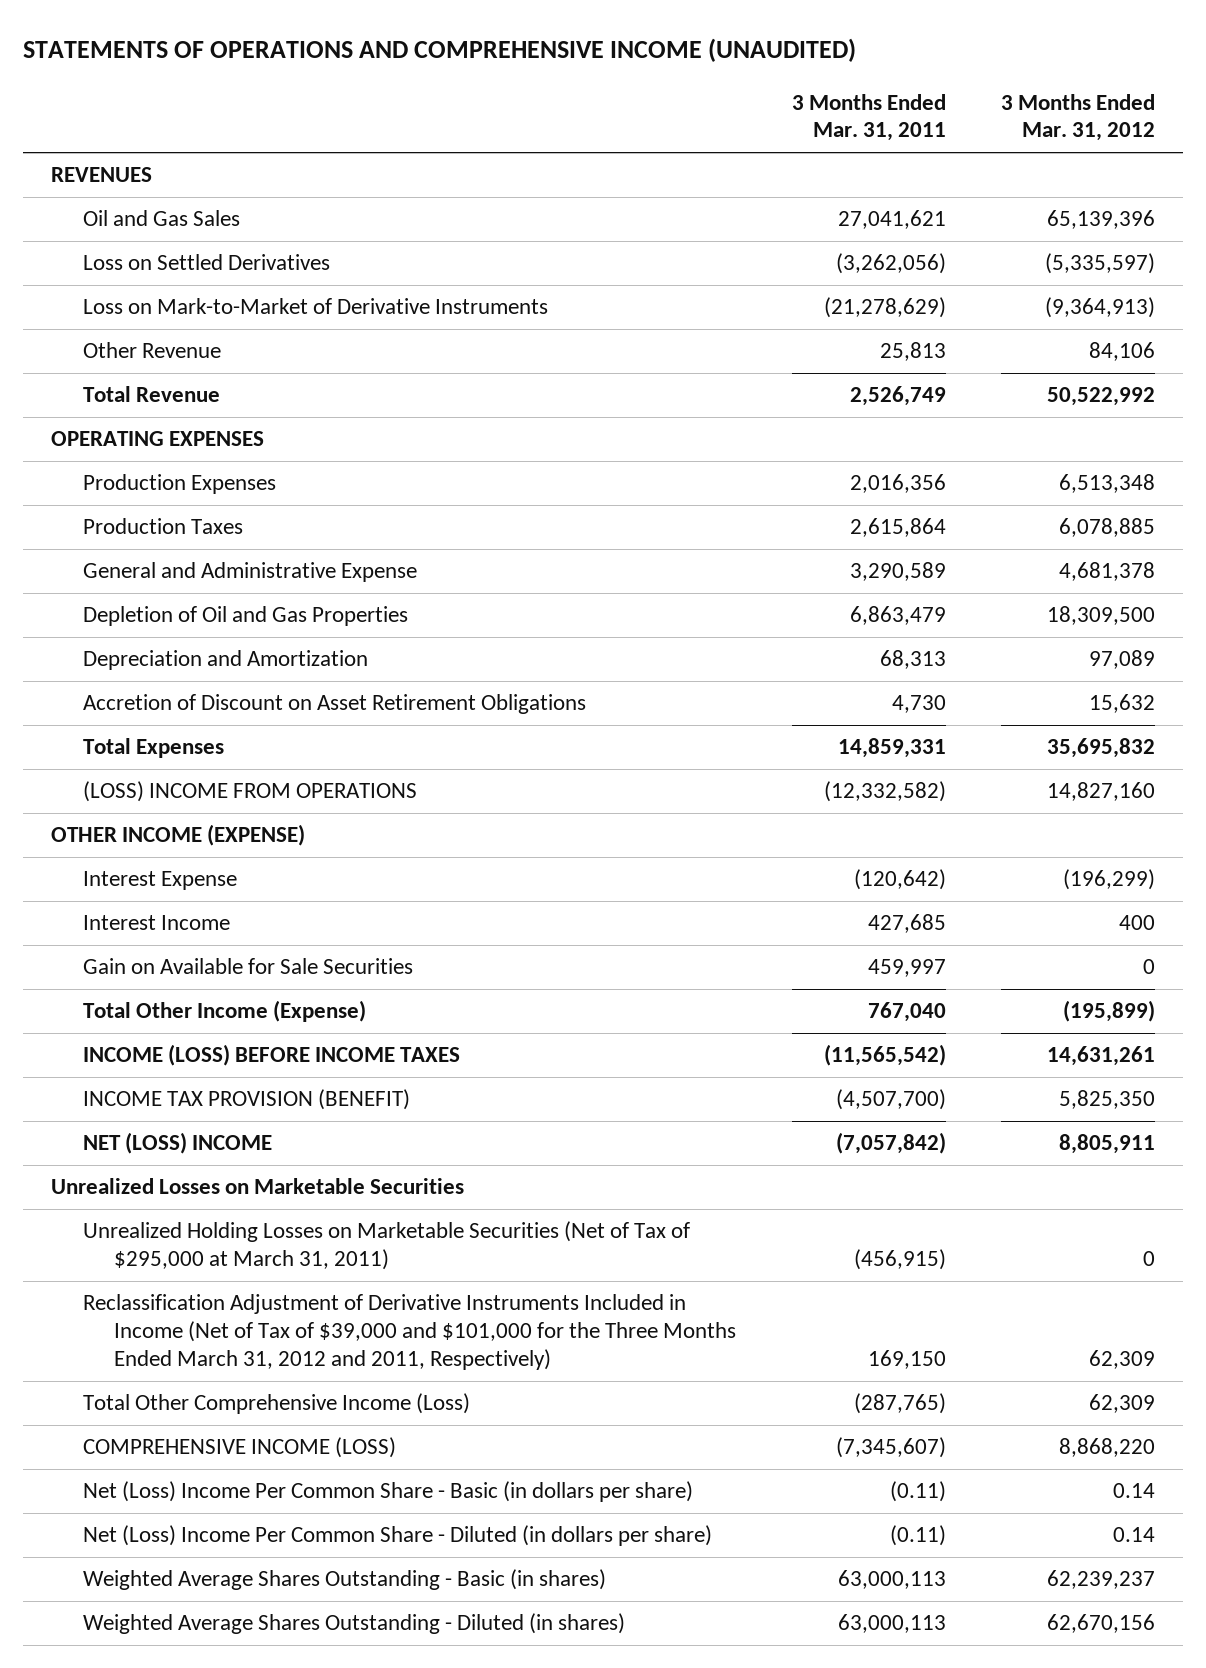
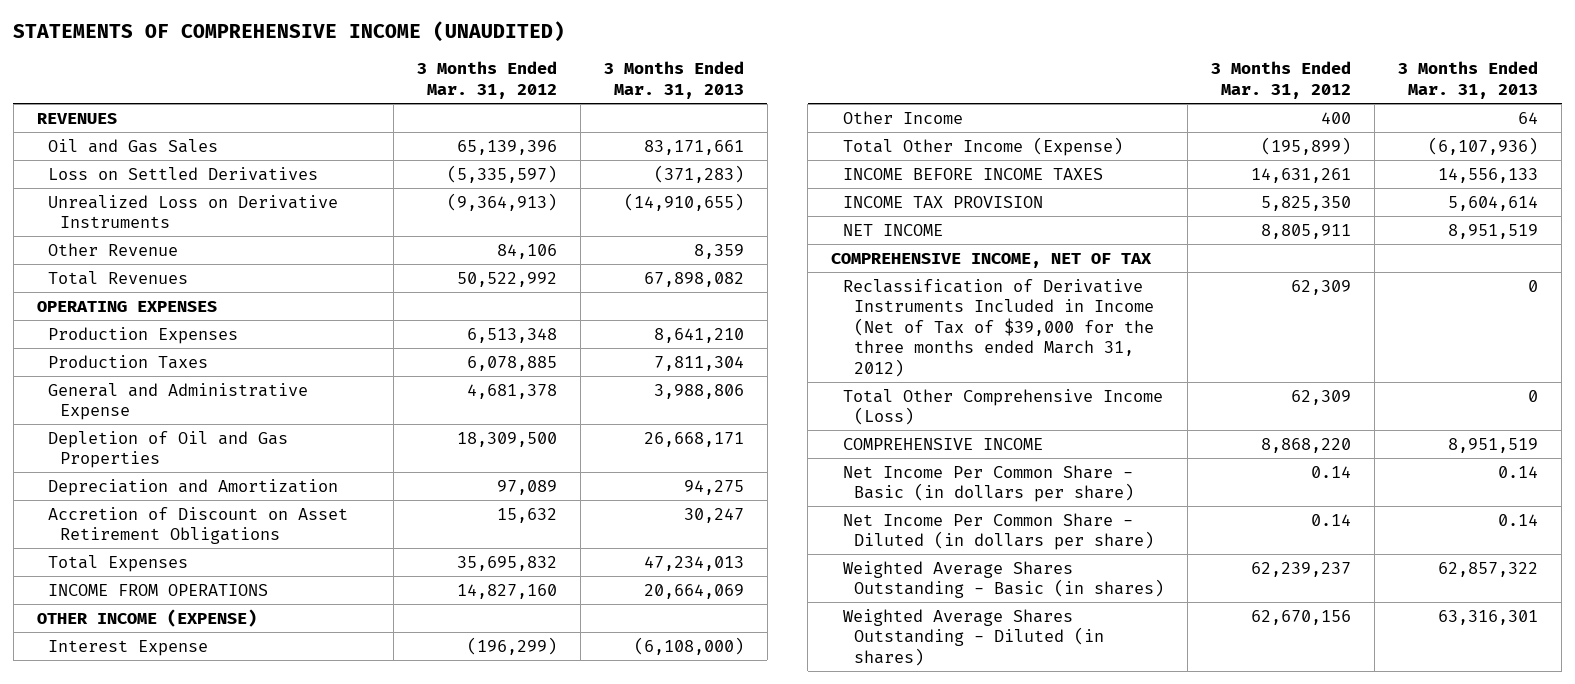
[23,38,857,63] STATEMENTS OF OPERATIONS AND COMPREHENSIVE INCOME (UNAUDITED) -> [13,21,566,43] STATEMENTS OF COMPREHENSIVE INCOME (UNAUDITED)
[791,93,946,142] 3 Months Ended Mar. 31, 2011 -> none
none -> [603,61,744,99] 3 Months Ended Mar. 31, 2013
[82,298,548,315] Loss on Mark-to-Market of Derivative Instruments -> [48,194,339,229] Unrealized Loss on Derivative Instruments
[82,386,220,403] Total Revenue -> [48,270,189,285] Total Revenues
[82,781,417,803] (LOSS) INCOME FROM OPERATIONS -> [48,583,269,596] INCOME FROM OPERATIONS
[82,958,413,975] Gain on Available for Sale Securities -> none
[82,915,230,931] Interest Income -> [842,110,963,124] Other Income
[51,1178,465,1195] Unrealized Losses on Marketable Securities -> none
[82,1221,690,1271] Unrealized Holding Losses on Marketable Securities (Net of Tax of $295,000 at March 31, 2011) -> none
[82,1044,460,1067] INCOME (LOSS) BEFORE INCOME TAXES -> [842,167,1103,180] INCOME BEFORE INCOME TAXES
[82,1089,410,1111] INCOME TAX PROVISION (BENEFIT) -> [842,195,1043,208] INCOME TAX PROVISION
[82,1132,272,1155] NET (LOSS) INCOME -> [842,223,943,236] NET INCOME
none -> [831,252,1153,268] COMPREHENSIVE INCOME, NET OF TAX
[82,1294,737,1370] Reclassification Adjustment of Derivative Instruments Included in Income (Net of Tax of $39,000 and $101,000 for the Three Months Ended March 31, 2012 and 2011, Respectively) -> [842,278,1155,377] Reclassification of Derivative Instruments Included in Income (Net of Tax of $39,000 for the three months ended March 31, 2012)
[82,1437,396,1459] COMPREHENSIVE INCOME (LOSS) -> [842,437,1043,450] COMPREHENSIVE INCOME
[82,1481,693,1503] Net (Loss) Income Per Common Share - Basic (in dollars per share) -> [842,464,1135,503] Net Income Per Common Share - Basic (in dollars per share)
[82,1525,712,1547] Net (Loss) Income Per Common Share - Diluted (in dollars per share) -> [842,512,1155,551] Net Income Per Common Share - Diluted (in dollars per share)

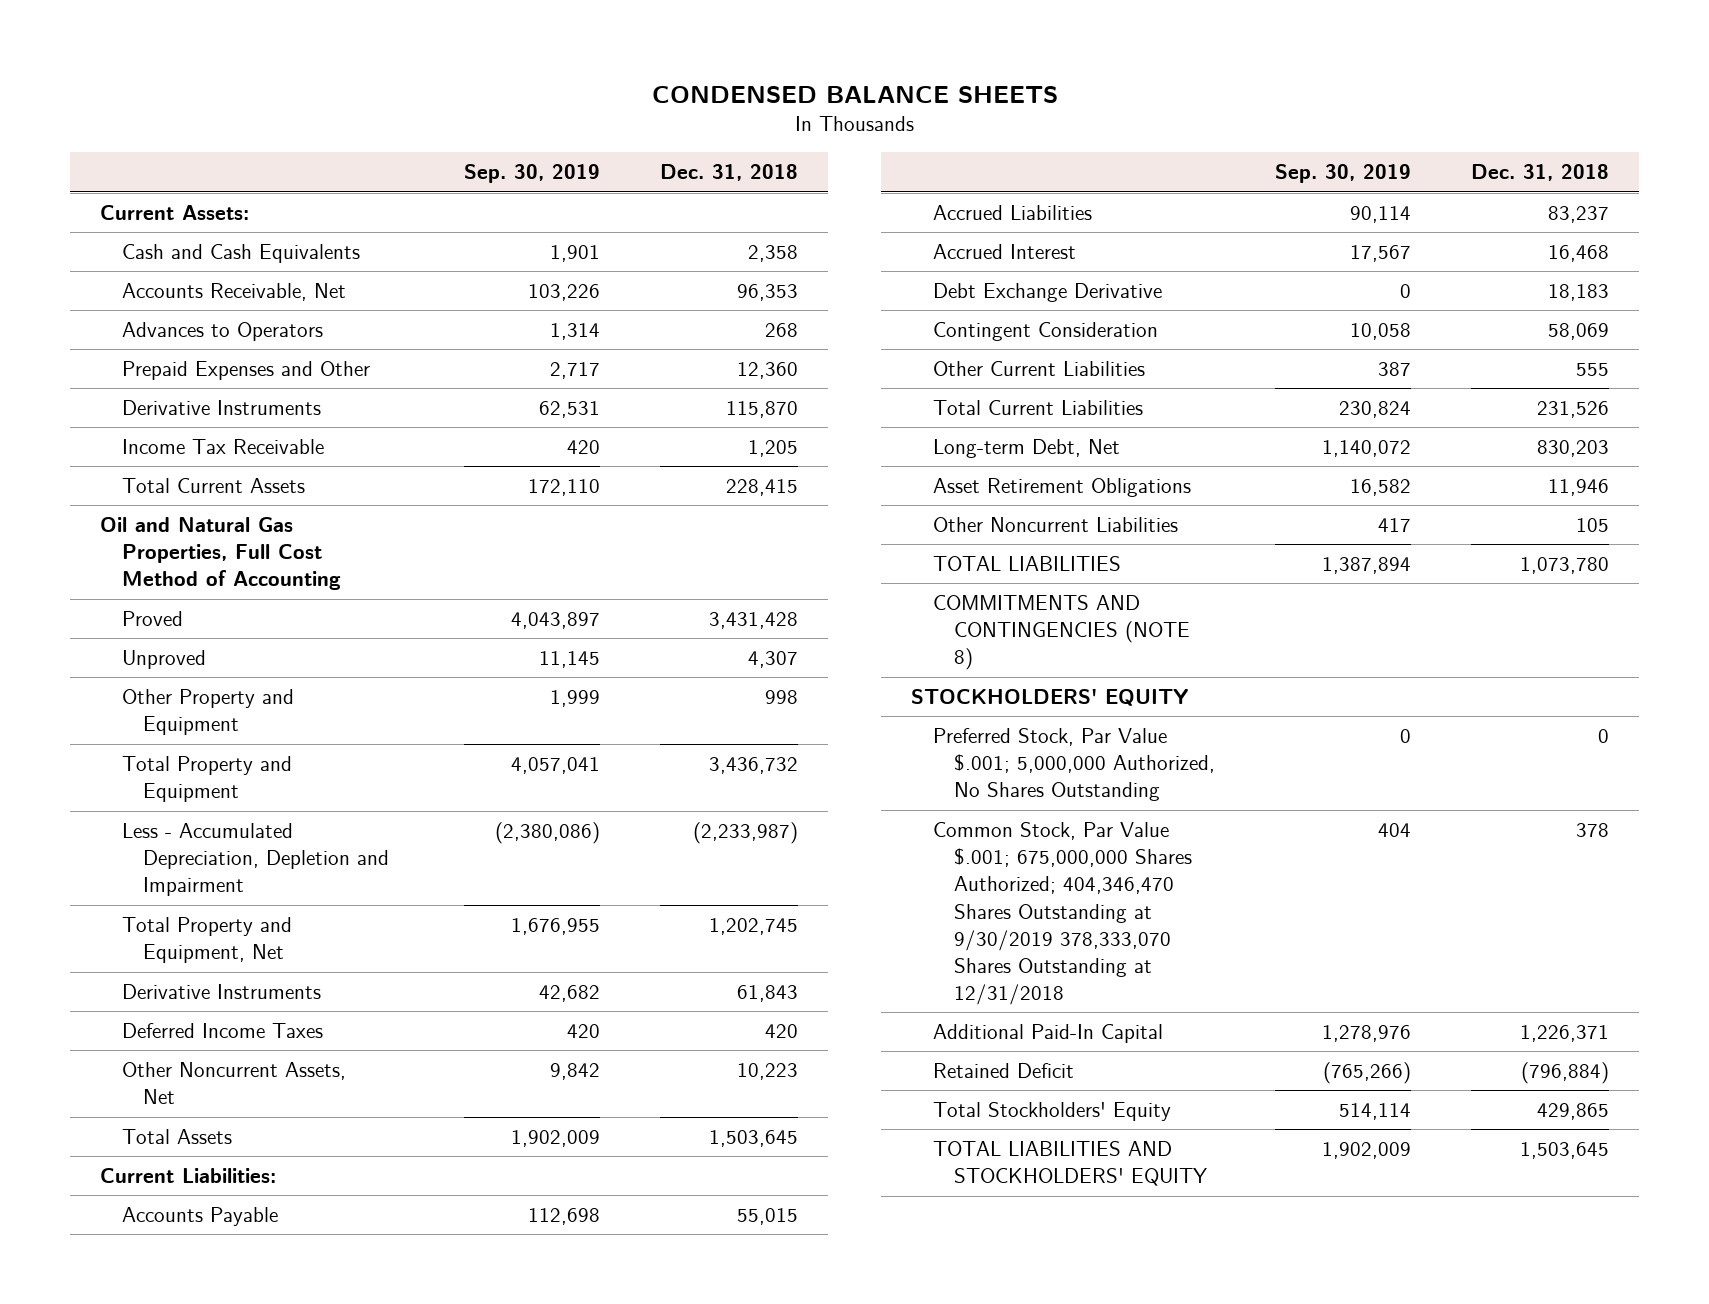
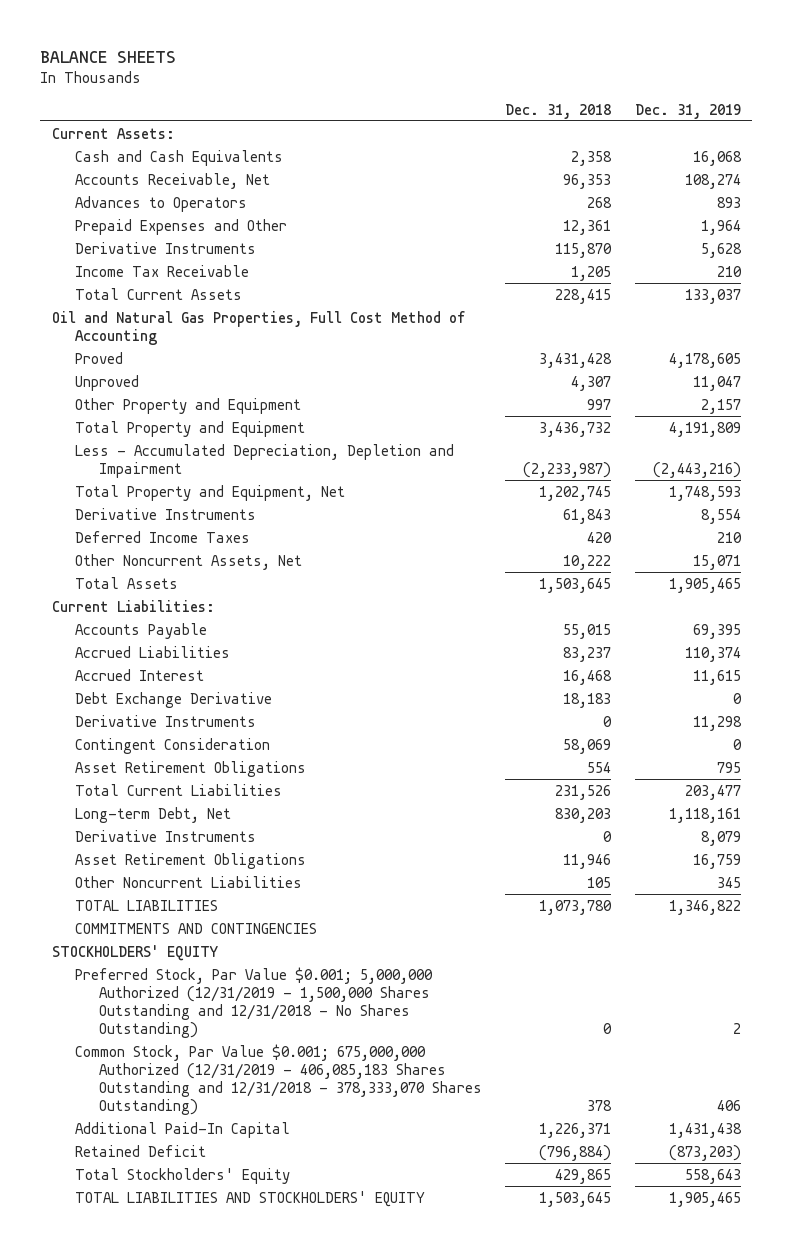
[651,85,1058,103] CONDENSED BALANCE SHEETS -> [39,51,176,64] BALANCE SHEETS
[464,164,601,184] Sep. 30, 2019 -> none
none -> [634,103,741,119] Dec. 31, 2019
[737,362,799,380] 12,360 -> [563,219,612,235] 12,361
[765,690,799,705] 998 -> [587,398,612,410] 997
[737,1063,799,1081] 10,223 -> [563,554,612,570] 10,222
none -> [75,714,257,727] Derivative Instruments
[932,361,1145,377] Other Current Liabilities -> none
none -> [75,760,307,777] Asset Retirement Obligations
none -> [75,829,257,842] Derivative Instruments
[932,595,1191,671] COMMITMENTS AND CONTINGENCIES (NOTE 8) -> [75,922,318,934] COMMITMENTS AND CONTINGENCIES
[932,728,1216,802] Preferred Stock, Par Value $.001; 5,000,000 Authorized, No Shares Outstanding -> [75,966,434,1038] Preferred Stock, Par Value $0.001; 5,000,000 Authorized (12/31/2019 - 1,500,000 Shares Outstanding and 12/31/2018 - No Shares Outstanding)
[932,822,1193,1006] Common Stock, Par Value $.001; 675,000,000 Shares Authorized; 404,346,470 Shares Outstanding at 9/30/2019 378,333,070 Shares Outstanding at 12/31/2018 -> [75,1043,482,1115] Common Stock, Par Value $0.001; 675,000,000 Authorized (12/31/2019 - 406,085,183 Shares Outstanding and 12/31/2018 - 378,333,070 Shares Outstanding)

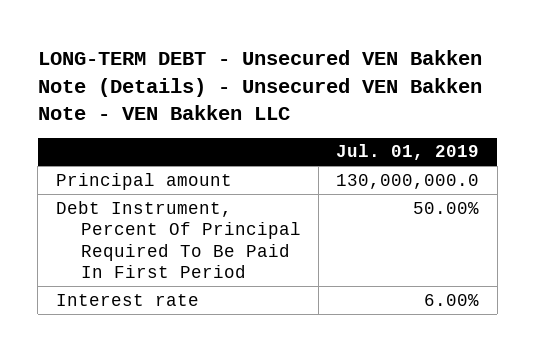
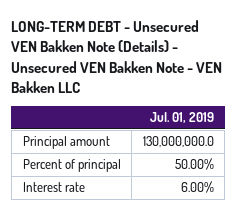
[55,200,301,279] Debt Instrument, Percent Of Principal Required To Be Paid In First Period -> [22,159,121,173] Percent of principal

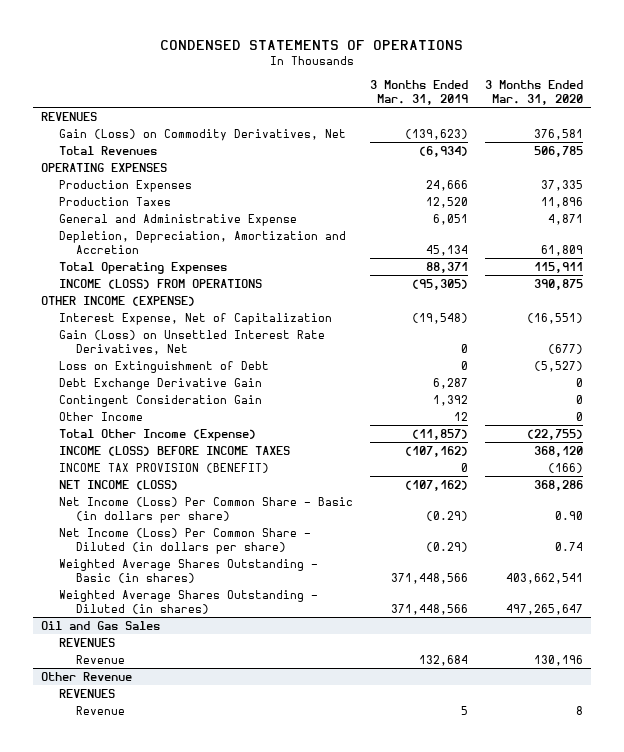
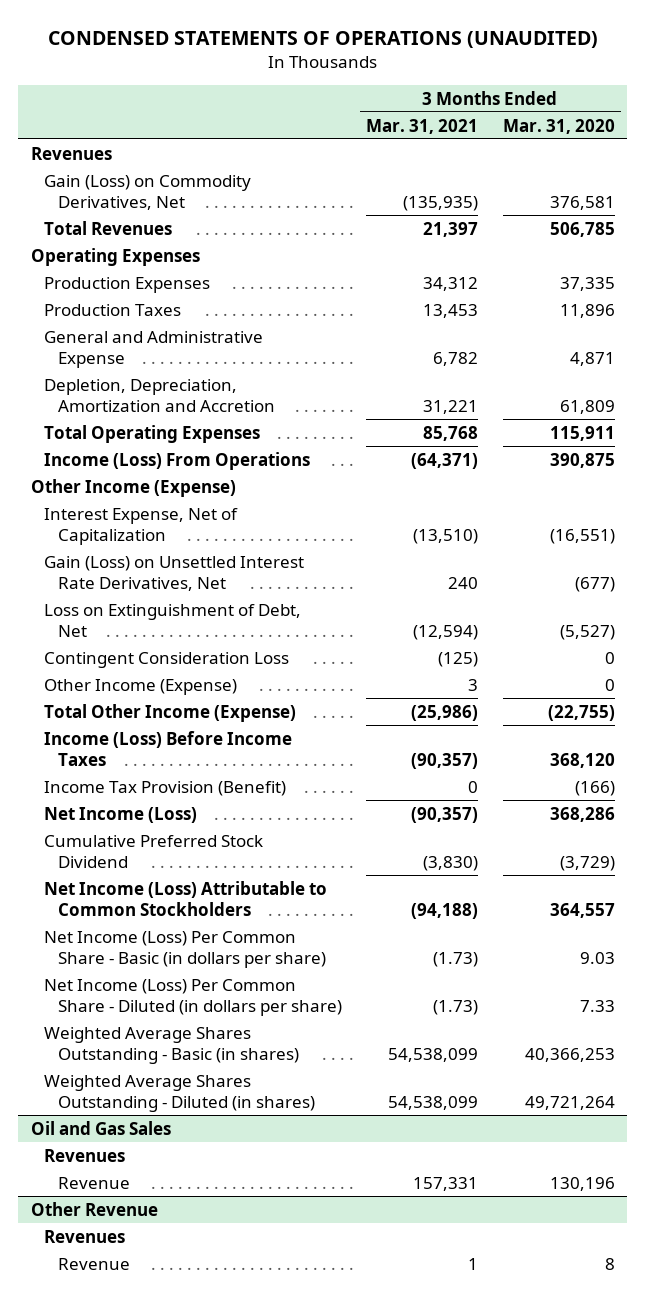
[159,40,463,51] CONDENSED STATEMENTS OF OPERATIONS -> [47,30,598,48] CONDENSED STATEMENTS OF OPERATIONS (UNAUDITED)
[369,80,468,106] 3 Months Ended Mar. 31, 2019 -> none
none -> [366,118,479,134] Mar. 31, 2021
[41,111,98,121] REVENUES -> [30,146,112,160] Revenues
[41,162,168,172] OPERATING EXPENSES -> [30,247,200,266] Operating Expenses
[58,278,262,289] INCOME (LOSS) FROM OPERATIONS -> [44,451,311,470] Income (Loss) From Operations
[41,295,196,306] OTHER INCOME (EXPENSE) -> [30,478,236,497] Other Income (Expense)
[58,377,262,390] Debt Exchange Derivative Gain -> none
[58,360,269,373] Loss on Extinguishment of Debt -> [44,603,302,638] Loss on Extinguishment of Debt, Net
[58,394,262,407] Contingent Consideration Gain -> [44,651,290,668] Contingent Consideration Loss
[58,411,143,421] Other Income -> [44,678,238,695] Other Income (Expense)
[58,445,290,456] INCOME (LOSS) BEFORE INCOME TAXES -> [44,730,293,767] Income (Loss) Before Income Taxes
[58,462,269,473] INCOME TAX PROVISION (BENEFIT) -> [44,780,287,796] Income Tax Provision (Benefit)
[58,479,178,490] NET INCOME (LOSS) -> [44,806,198,823] Net Income (Loss)
none -> [44,834,264,869] Cumulative Preferred Stock Dividend
none -> [44,880,328,917] Net Income (Loss) Attributable to Common Stockholders
[554,510,583,520] 0.90 -> [579,952,615,965] 9.03
[554,541,583,551] 0.74 -> [579,1000,615,1013] 7.33
[505,572,583,584] 403,662,541 -> [524,1048,615,1063] 40,366,253
[505,603,583,615] 497,265,647 -> [524,1096,615,1111] 49,721,264
[58,637,115,647] REVENUES -> [44,1148,126,1162] Revenues
[58,688,115,698] REVENUES -> [44,1229,126,1243] Revenues

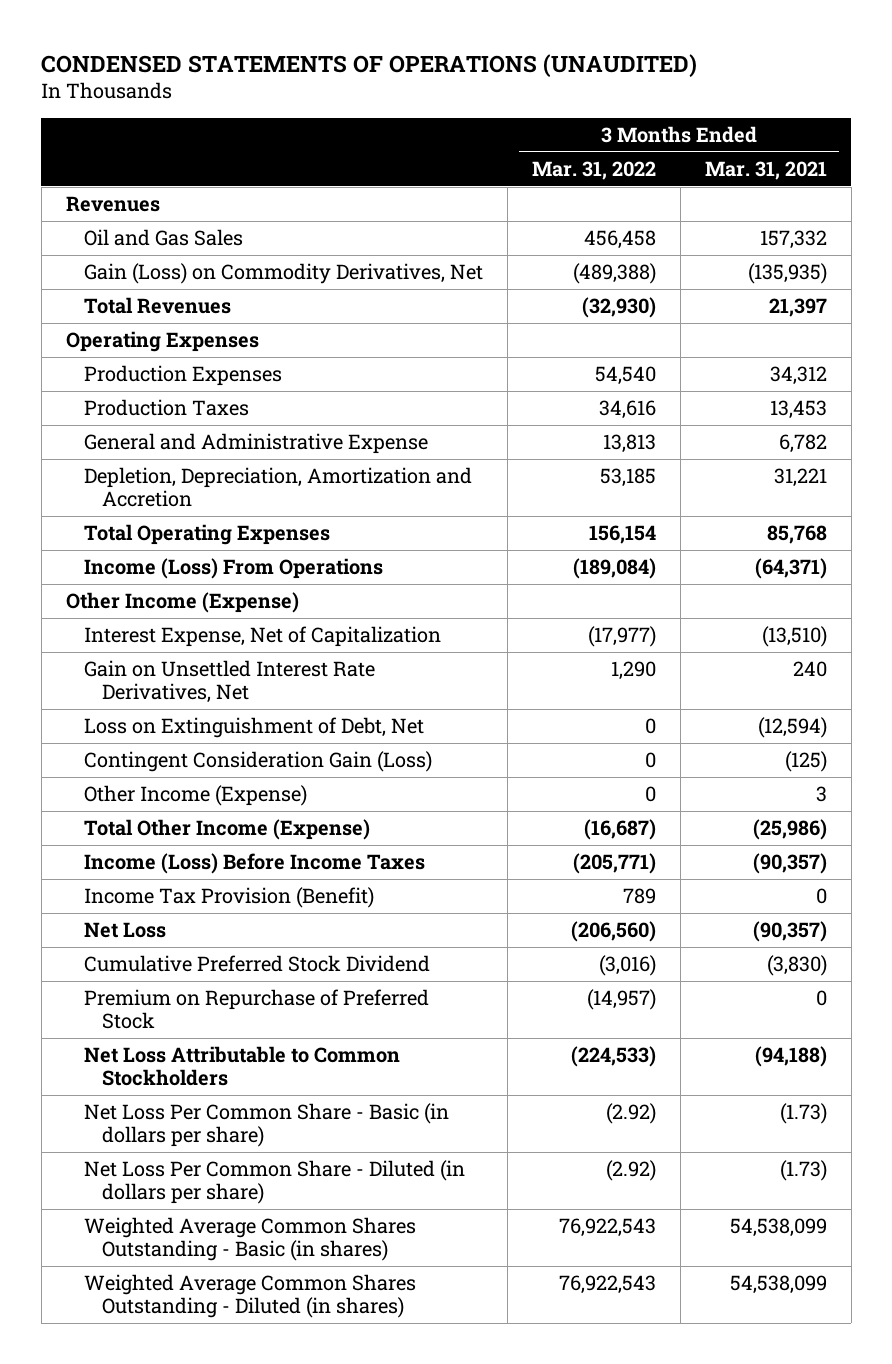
[502,118,615,134] Mar. 31, 2020 -> none
none -> [531,160,656,180] Mar. 31, 2022
none -> [83,229,243,247] Oil and Gas Sales
[44,555,305,592] Gain (Loss) on Unsettled Interest Rate Derivatives, Net -> [83,660,375,704] Gain on Unsettled Interest Rate Derivatives, Net
[44,651,290,668] Contingent Consideration Loss -> [83,751,432,773] Contingent Consideration Gain (Loss)
[44,806,198,823] Net Income (Loss) -> [83,922,166,939] Net Loss
[30,1120,171,1135] Oil and Gas Sales -> none
[44,1148,126,1162] Revenues -> none
[57,1176,130,1189] Revenue -> none
[30,1201,158,1216] Other Revenue -> none
[44,1229,126,1243] Revenues -> none
[57,1257,130,1270] Revenue -> none
none -> [83,989,429,1030] Premium on Repurchase of Preferred Stock
[44,880,328,917] Net Income (Loss) Attributable to Common Stockholders -> [83,1046,400,1087] Net Loss Attributable to Common Stockholders
[44,930,326,969] Net Income (Loss) Per Common Share - Basic (in dollars per share) -> [83,1103,449,1148] Net Loss Per Common Share - Basic (in dollars per share)
[44,978,342,1017] Net Income (Loss) Per Common Share - Diluted (in dollars per share) -> [83,1160,465,1205] Net Loss Per Common Share - Diluted (in dollars per share)
[44,1026,299,1065] Weighted Average Shares Outstanding - Basic (in shares) -> [83,1217,416,1262] Weighted Average Common Shares Outstanding - Basic (in shares)
[44,1074,315,1113] Weighted Average Shares Outstanding - Diluted (in shares) -> [83,1274,416,1319] Weighted Average Common Shares Outstanding - Diluted (in shares)

